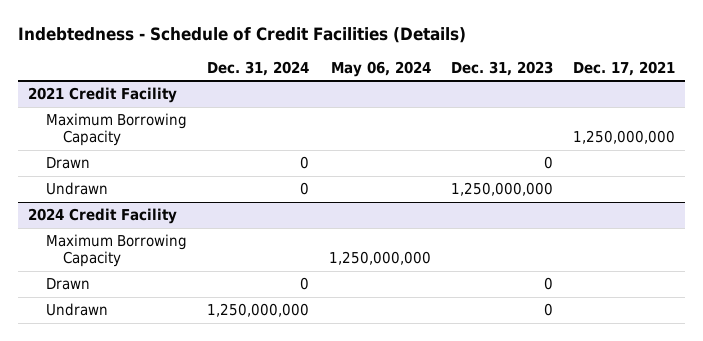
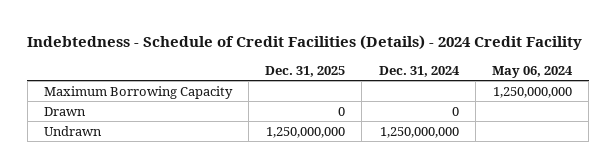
[18,27,467,44] Indebtedness - Schedule of Credit Facilities (Details) -> [27,35,583,51] Indebtedness - Schedule of Credit Facilities (Details) - 2024 Credit Facility
[451,60,554,76] Dec. 31, 2023 -> none
[573,60,676,76] Dec. 17, 2021 -> none
none -> [265,65,346,77] Dec. 31, 2025
[28,87,178,104] 2021 Credit Facility -> none
[45,113,187,147] Maximum Borrowing Capacity -> none
[45,157,90,170] Drawn -> none
[45,182,108,196] Undrawn -> none
[28,208,178,225] 2024 Credit Facility -> none

